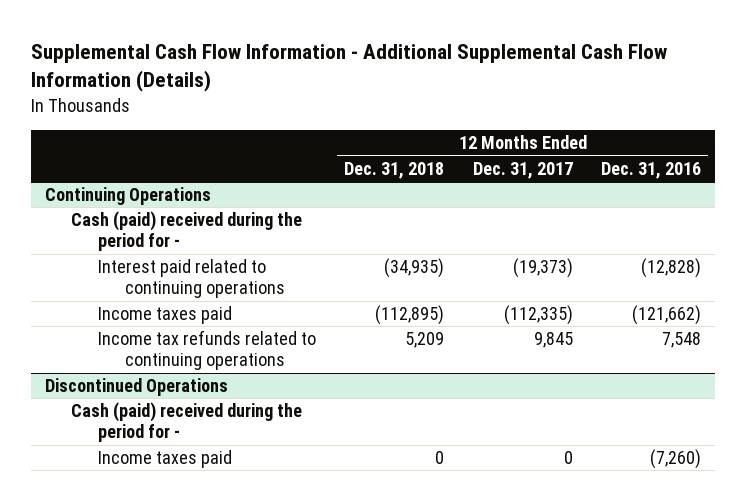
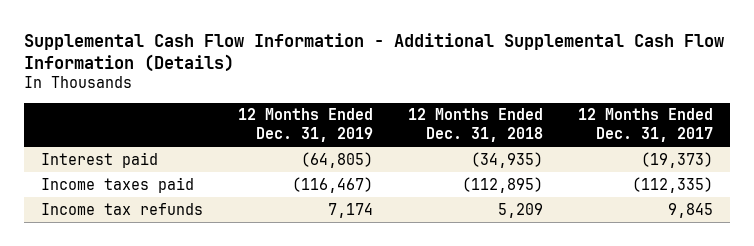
[600,161,701,179] Dec. 31, 2016 -> none
none -> [238,108,374,143] 12 Months Ended Dec. 31, 2019
[44,187,211,206] Continuing Operations -> none
[71,211,303,252] Cash (paid) received during the period for - -> none
[98,259,286,299] Interest paid related to continuing operations -> [41,151,159,168] Interest paid
[44,378,228,397] Discontinued Operations -> none
[71,402,303,443] Cash (paid) received during the period for - -> none
[98,450,233,469] Income taxes paid -> none
[98,330,317,371] Income tax refunds related to continuing operations -> [41,202,204,215] Income tax refunds

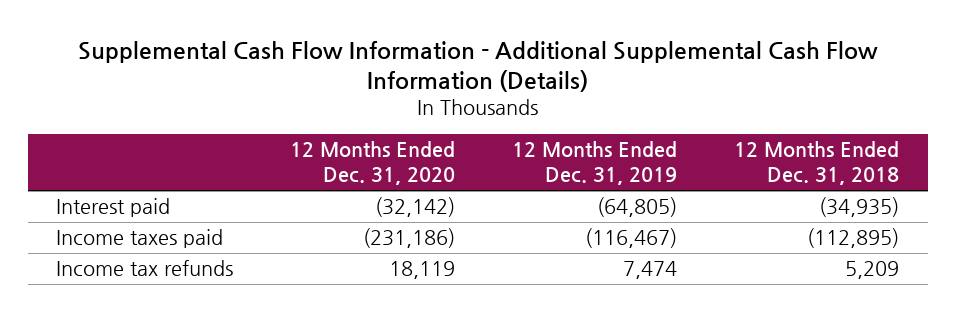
[577,108,713,143] 12 Months Ended Dec. 31, 2017 -> none
none -> [290,141,456,186] 12 Months Ended Dec. 31, 2020
[328,202,374,218] 7,174 -> [623,261,678,280] 7,474

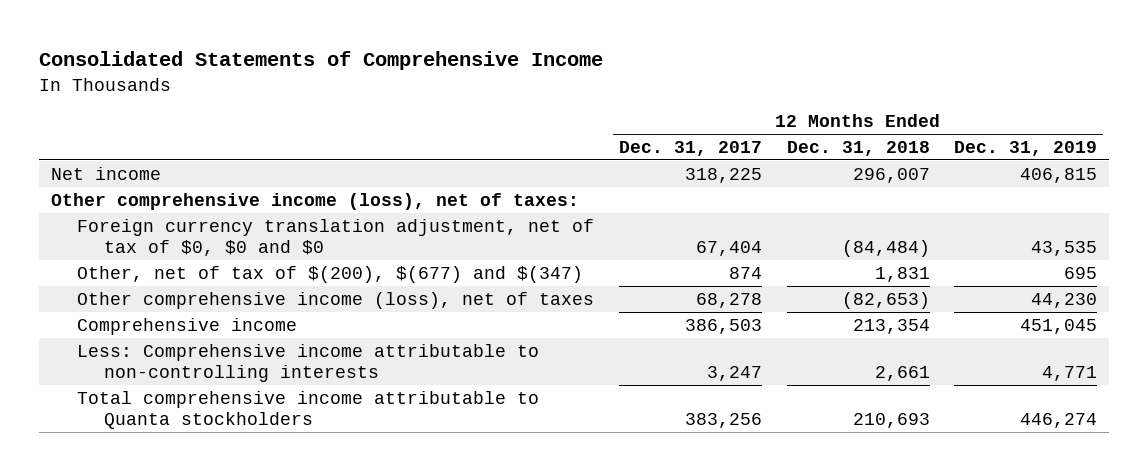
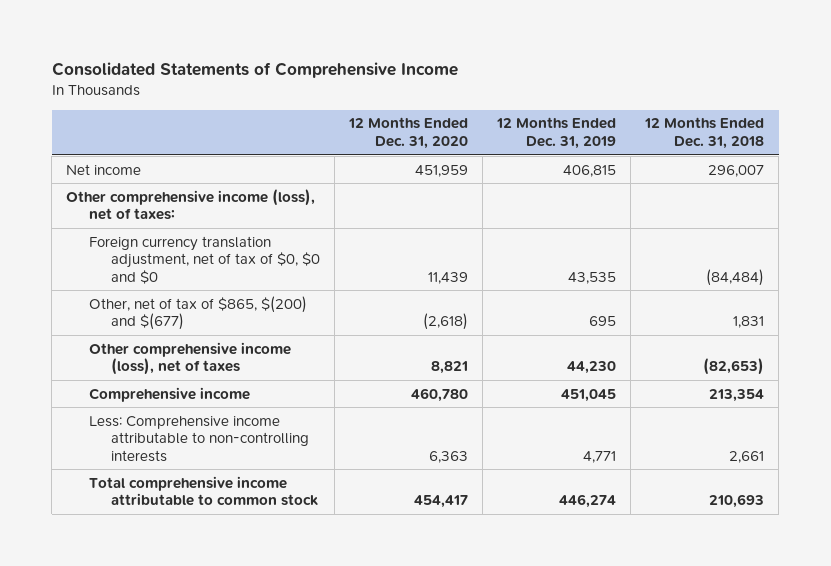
[618,140,762,156] Dec. 31, 2017 -> none
none -> [347,117,468,150] 12 Months Ended Dec. 31, 2020
[77,265,584,283] Other, net of tax of $(200), $(677) and $(347) -> [88,295,307,331] Other, net of tax of $865, $(200) and $(677)
[77,390,540,429] Total comprehensive income attributable to Quanta stockholders -> [88,475,318,507] Total comprehensive income attributable to common stock

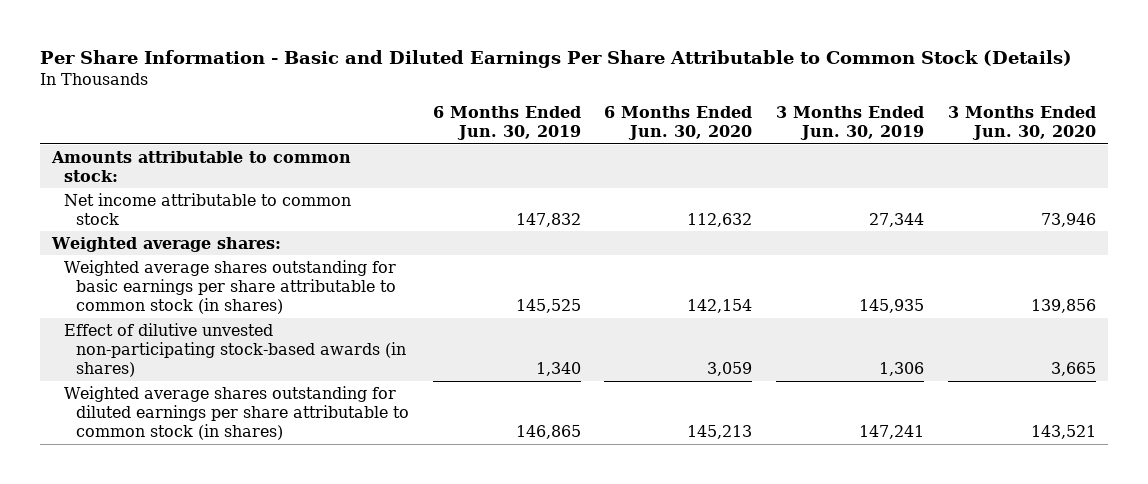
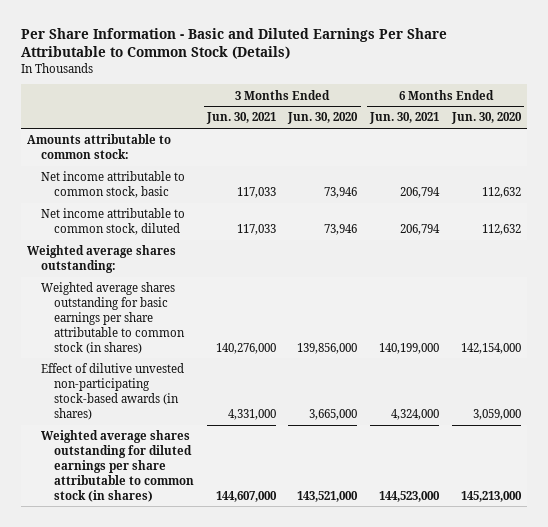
[432,105,581,141] 6 Months Ended Jun. 30, 2019 -> none
[776,105,925,141] 3 Months Ended Jun. 30, 2019 -> none
none -> [205,112,276,125] Jun. 30, 2021
none -> [369,112,440,125] Jun. 30, 2021
[64,192,352,225] Net income attributable to common stock -> [40,171,185,198] Net income attributable to common stock, basic
none -> [40,208,185,235] Net income attributable to common stock, diluted
[51,236,282,252] Weighted average shares: -> [27,245,177,273] Weighted average shares outstanding:
[687,299,753,314] 142,154 -> [460,342,521,354] 142,154,000
[1030,299,1096,314] 139,856 -> [297,342,358,354] 139,856,000
[707,362,753,377] 3,059 -> [472,408,521,420] 3,059,000
[1050,362,1096,377] 3,665 -> [309,408,358,420] 3,665,000
[687,425,753,440] 145,213 -> [460,490,522,502] 145,213,000
[1030,425,1096,440] 143,521 -> [297,490,359,502] 143,521,000

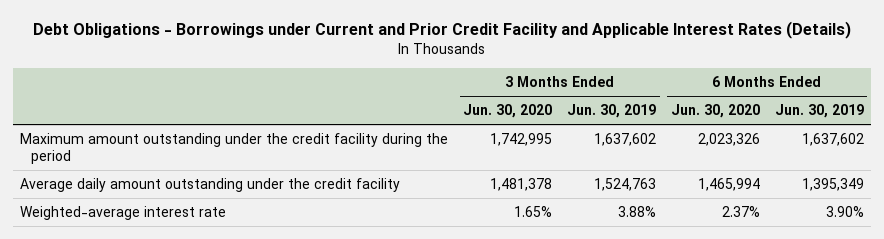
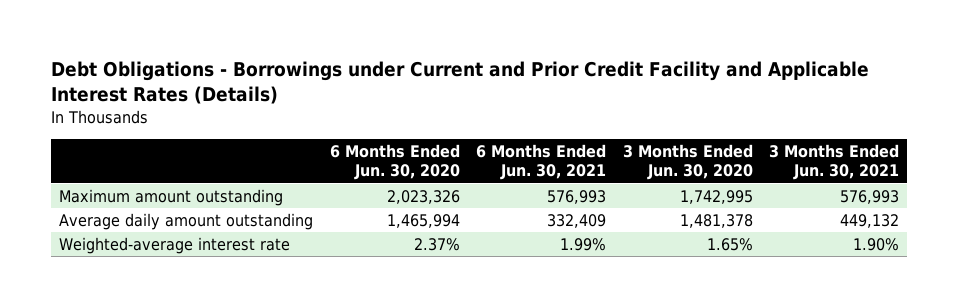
[567,104,657,119] Jun. 30, 2019 -> none
[774,104,864,119] Jun. 30, 2019 -> none
none -> [476,144,607,181] 6 Months Ended Jun. 30, 2021
none -> [769,144,900,181] 3 Months Ended Jun. 30, 2021
[20,132,449,165] Maximum amount outstanding under the credit facility during the period -> [59,188,284,206] Maximum amount outstanding
[20,177,401,192] Average daily amount outstanding under the credit facility -> [59,212,314,230] Average daily amount outstanding

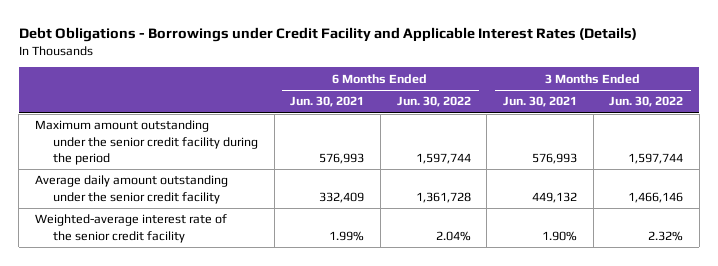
[51,61,870,105] Debt Obligations - Borrowings under Current and Prior Credit Facility and Applicable Interest Rates (Details) -> [18,26,637,42] Debt Obligations - Borrowings under Credit Facility and Applicable Interest Rates (Details)
[329,144,460,181] 6 Months Ended Jun. 30, 2020 -> none
[622,144,753,181] 3 Months Ended Jun. 30, 2020 -> none
none -> [396,96,471,108] Jun. 30, 2022
none -> [609,96,684,108] Jun. 30, 2022
[59,188,284,206] Maximum amount outstanding -> [34,120,258,165] Maximum amount outstanding under the senior credit facility during the period
[59,212,314,230] Average daily amount outstanding -> [34,175,228,204] Average daily amount outstanding under the senior credit facility
[59,236,291,254] Weighted-average interest rate -> [34,214,227,243] Weighted-average interest rate of the senior credit facility

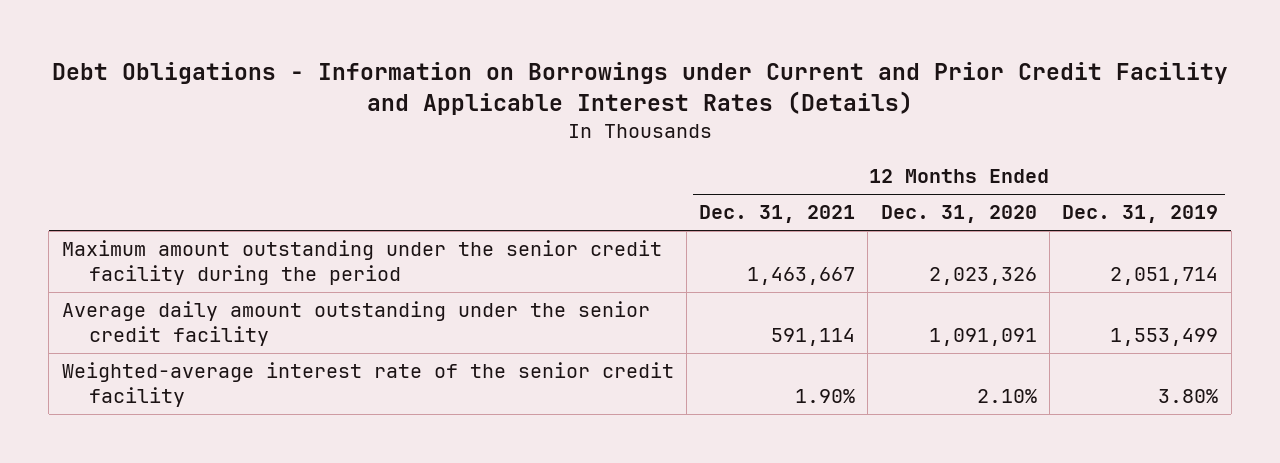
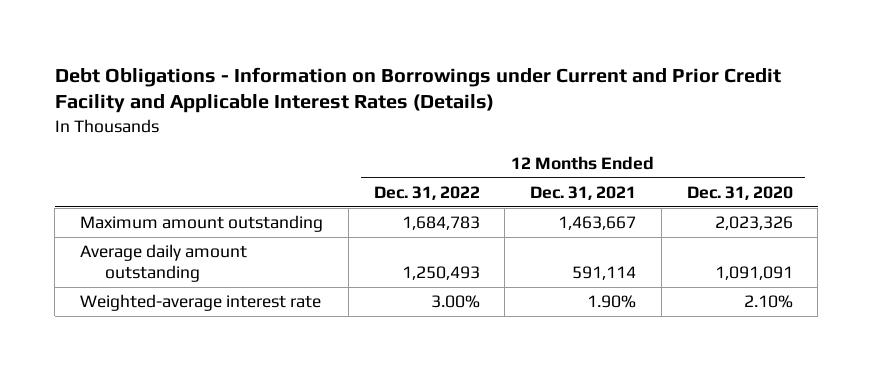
[1062,205,1219,224] Dec. 31, 2019 -> none
none -> [373,185,480,200] Dec. 31, 2022
[61,240,662,285] Maximum amount outstanding under the senior credit facility during the period -> [80,215,324,233] Maximum amount outstanding
[61,301,650,346] Average daily amount outstanding under the senior credit facility -> [80,244,248,283] Average daily amount outstanding
[61,362,674,407] Weighted-average interest rate of the senior credit facility -> [80,294,322,312] Weighted-average interest rate

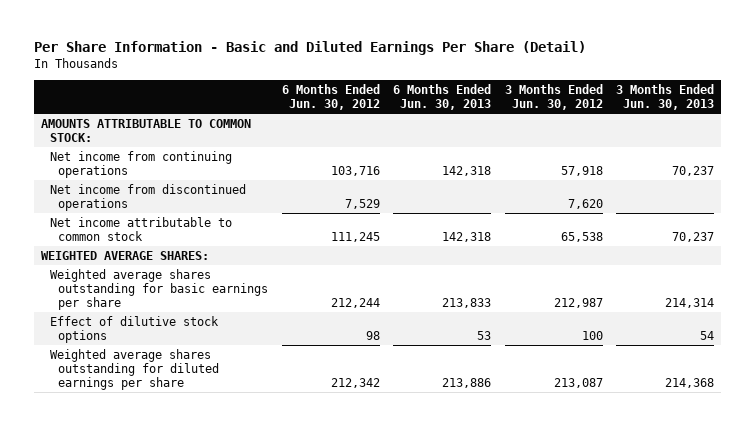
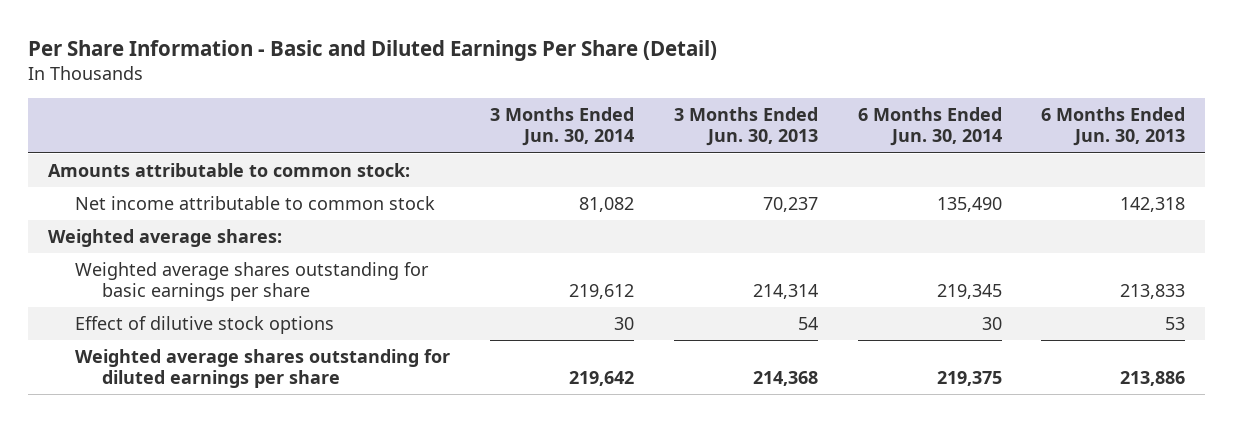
[281,84,380,111] 6 Months Ended Jun. 30, 2012 -> none
[504,84,603,111] 3 Months Ended Jun. 30, 2012 -> none
none -> [489,107,634,147] 3 Months Ended Jun. 30, 2014
none -> [857,107,1002,147] 6 Months Ended Jun. 30, 2014
[49,150,232,178] Net income from continuing operations -> none
[49,183,246,211] Net income from discontinued operations -> none
[40,118,251,142] AMOUNTS ATTRIBUTABLE TO COMMON STOCK: -> [48,163,411,178] Amounts attributable to common stock:
[40,250,209,260] WEIGHTED AVERAGE SHARES: -> [48,229,283,248] Weighted average shares:

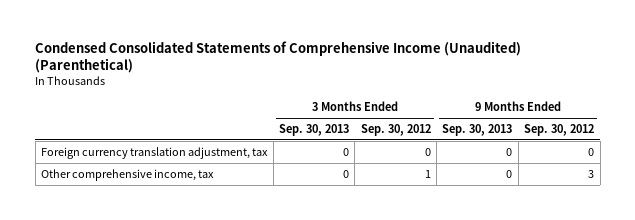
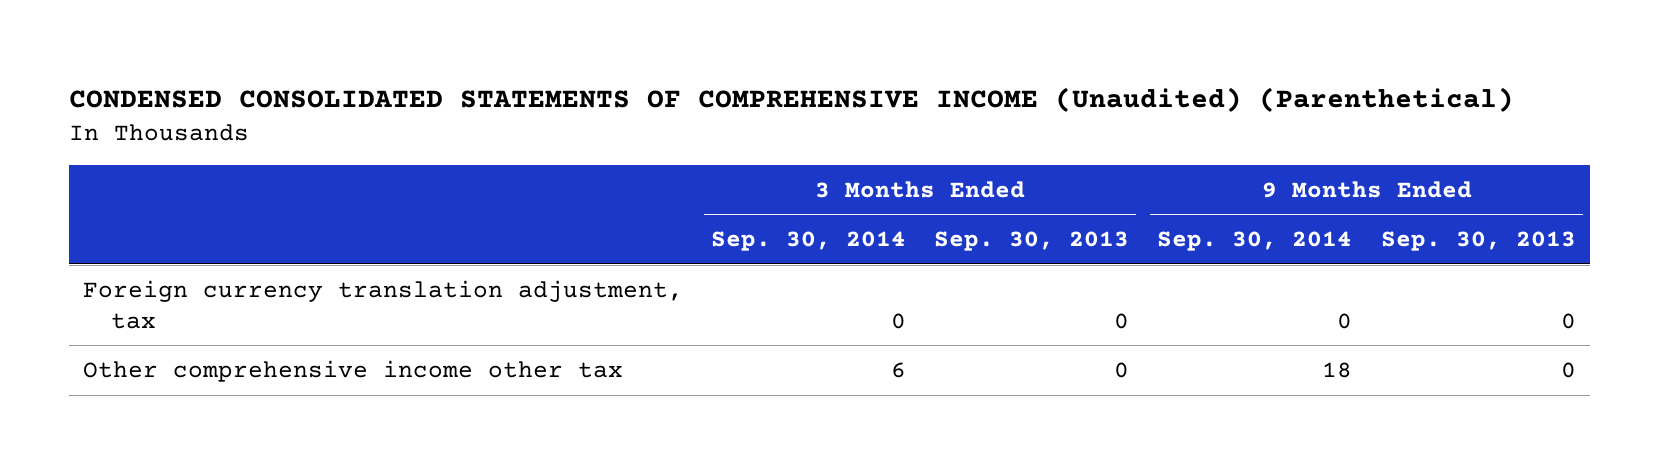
[35,40,522,74] Condensed Consolidated Statements of Comprehensive Income (Unaudited) (Parenthetical) -> [68,87,1514,113] CONDENSED CONSOLIDATED STATEMENTS OF COMPREHENSIVE INCOME (Unaudited) (Parenthetical)
[360,124,431,137] Sep. 30, 2012 -> none
[524,124,595,137] Sep. 30, 2012 -> none
none -> [711,231,907,252] Sep. 30, 2014
none -> [1157,231,1353,252] Sep. 30, 2014
[41,168,215,181] Other comprehensive income, tax -> [83,359,624,382] Other comprehensive income other tax

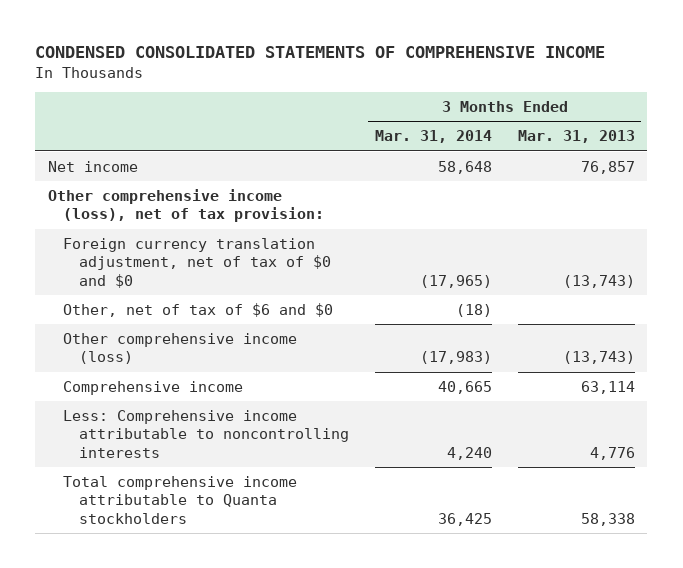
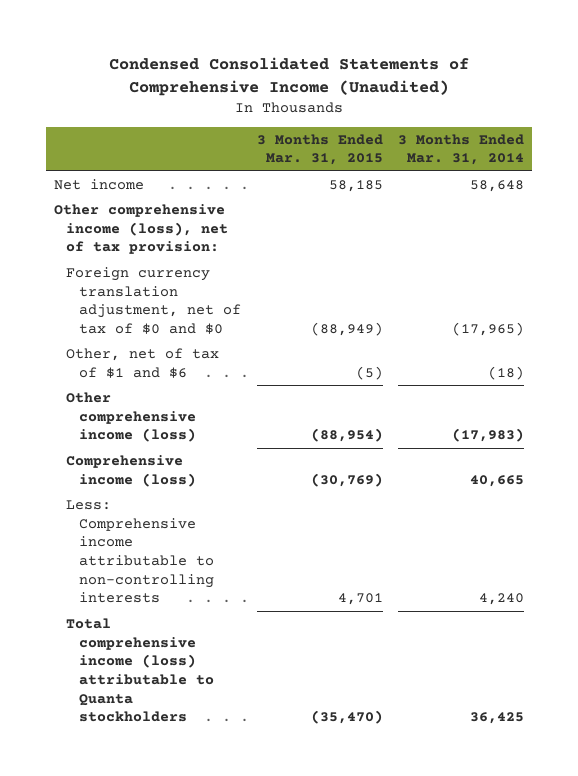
[35,45,606,58] CONDENSED CONSOLIDATED STATEMENTS OF COMPREHENSIVE INCOME -> [109,56,470,96] Condensed Consolidated Statements of Comprehensive Income (Unaudited)
[517,130,635,144] Mar. 31, 2013 -> none
none -> [256,133,383,166] 3 Months Ended Mar. 31, 2015
[63,302,334,317] Other, net of tax of $6 and $0 -> [66,347,220,378] Other, net of tax of $1 and $6
[63,380,244,395] Comprehensive income -> [66,454,197,487] Comprehensive income (loss)
[63,409,349,458] Less: Comprehensive income attributable to noncontrolling interests -> [66,499,215,604] Less: Comprehensive income attributable to non-controlling interests
[63,475,298,524] Total comprehensive income attributable to Quanta stockholders -> [66,617,215,723] Total comprehensive income (loss) attributable to Quanta stockholders

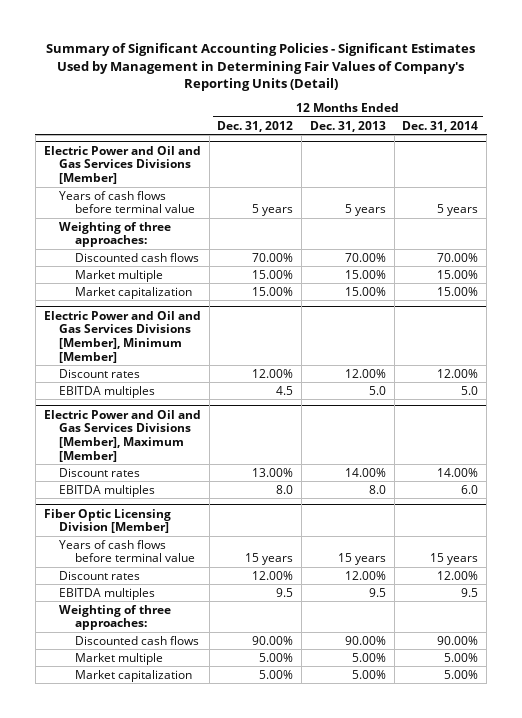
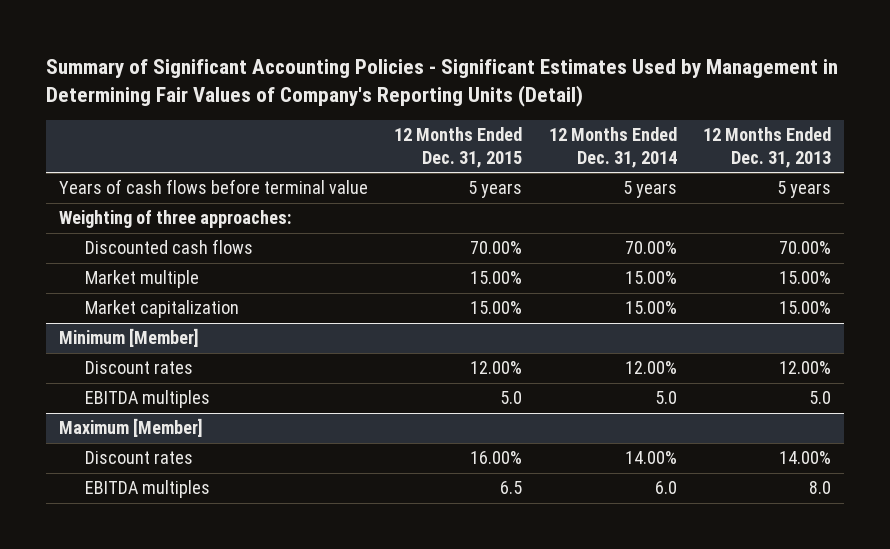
[217,120,294,132] Dec. 31, 2012 -> none
none -> [394,127,523,168] 12 Months Ended Dec. 31, 2015
[43,145,201,185] Electric Power and Oil and Gas Services Divisions [Member] -> none
[43,310,201,363] Electric Power and Oil and Gas Services Divisions [Member], Minimum [Member] -> none
none -> [59,328,200,348] Minimum [Member]
[43,409,201,462] Electric Power and Oil and Gas Services Divisions [Member], Maximum [Member] -> none
none -> [59,418,204,438] Maximum [Member]
[43,508,171,534] Fiber Optic Licensing Division [Member] -> none
[59,539,196,563] Years of cash flows before terminal value -> none
[59,570,141,580] Discount rates -> none
[59,587,156,600] EBITDA multiples -> none
[59,604,172,631] Weighting of three approaches: -> none
[75,635,200,645] Discounted cash flows -> none
[75,652,164,665] Market multiple -> none
[75,669,193,682] Market capitalization -> none

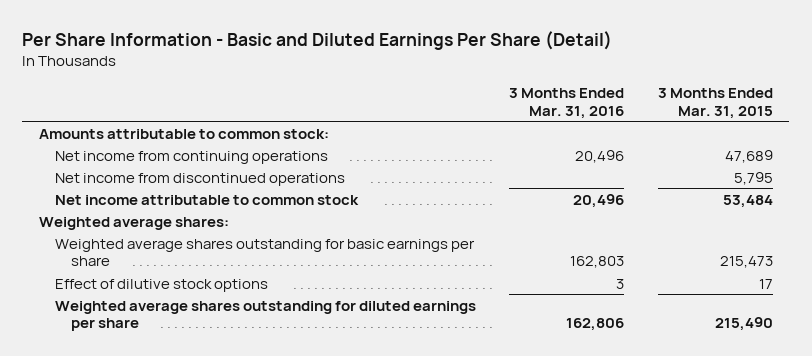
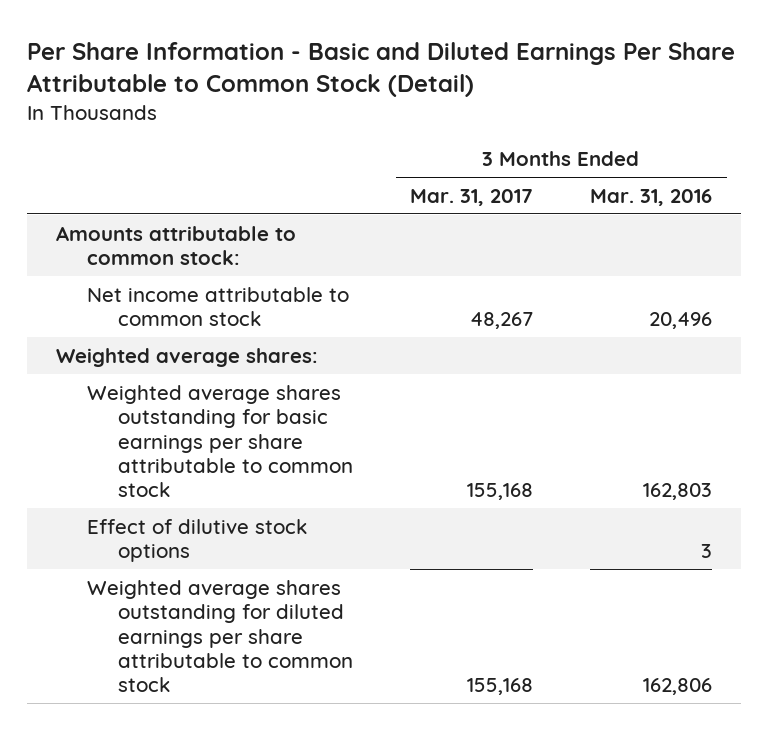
[22,30,613,50] Per Share Information - Basic and Diluted Earnings Per Share (Detail) -> [27,41,736,97] Per Share Information - Basic and Diluted Earnings Per Share Attributable to Common Stock (Detail)
[657,87,773,119] 3 Months Ended Mar. 31, 2015 -> none
none -> [410,188,534,206] Mar. 31, 2017
[54,150,328,164] Net income from continuing operations -> none
[54,172,345,186] Net income from discontinued operations -> none
[54,238,475,267] Weighted average shares outstanding for basic earnings per share -> [86,384,354,498] Weighted average shares outstanding for basic earnings per share attributable to common stock
[54,300,476,332] Weighted average shares outstanding for diluted earnings per share -> [86,579,354,693] Weighted average shares outstanding for diluted earnings per share attributable to common stock

